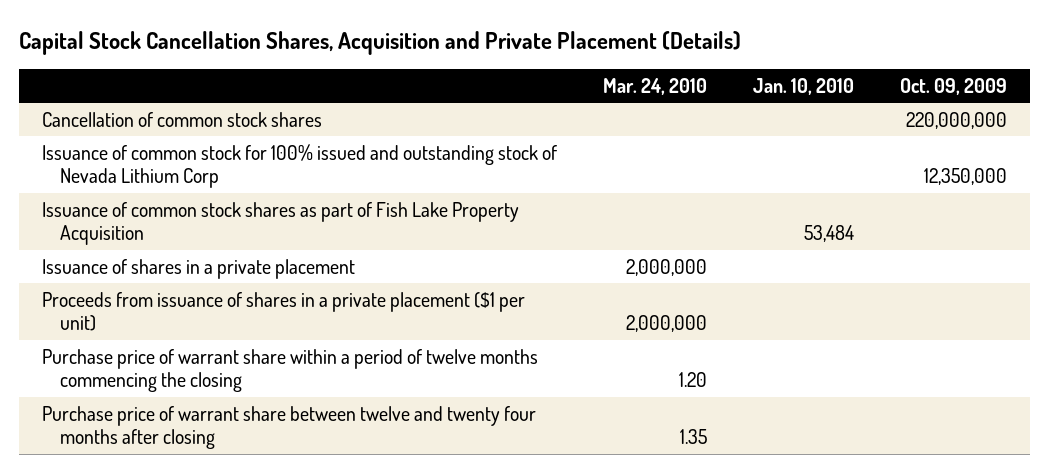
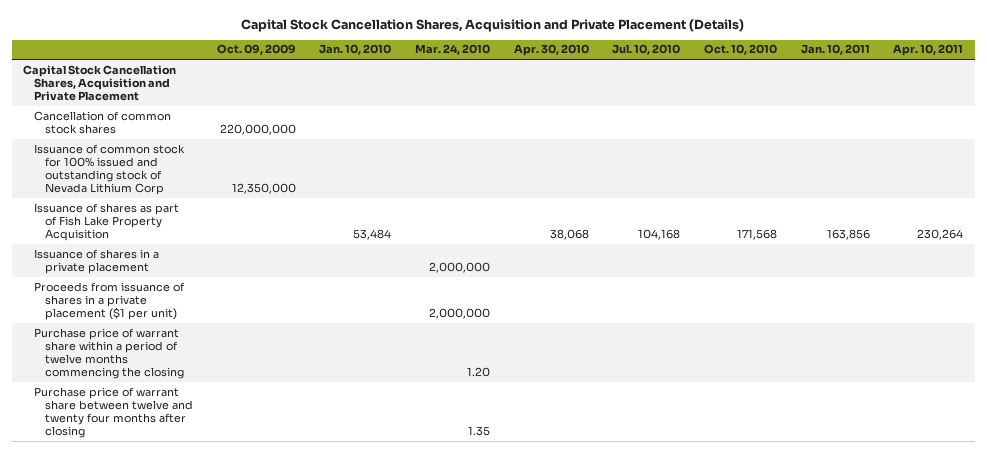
none -> [513,44,589,57] Apr. 30, 2010
none -> [612,44,681,56] Jul. 10, 2010
none -> [704,44,778,56] Oct. 10, 2010
none -> [800,44,870,56] Jan. 10, 2011
none -> [893,44,964,57] Apr. 10, 2011
none -> [23,64,177,102] Capital Stock Cancellation Shares, Acquisition and Private Placement
[42,201,520,246] Issuance of common stock shares as part of Fish Lake Property Acquisition -> [34,202,180,242] Issuance of shares as part of Fish Lake Property Acquisition

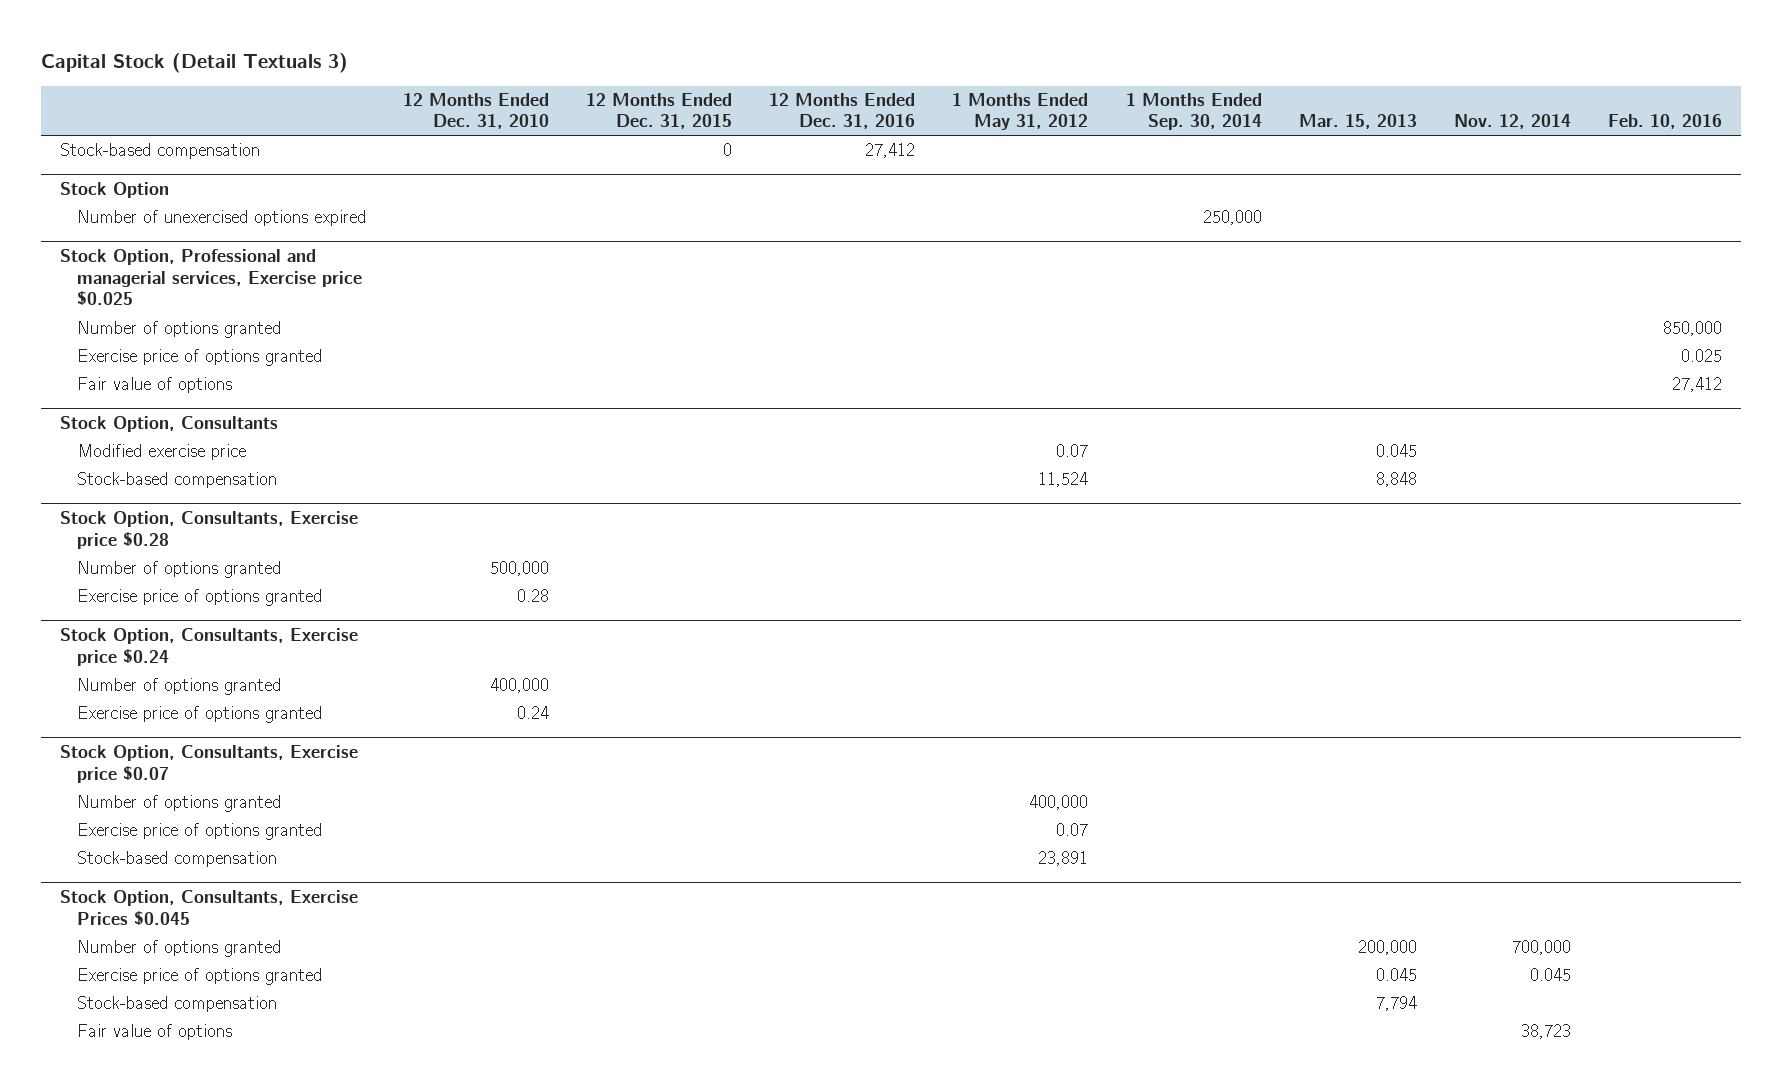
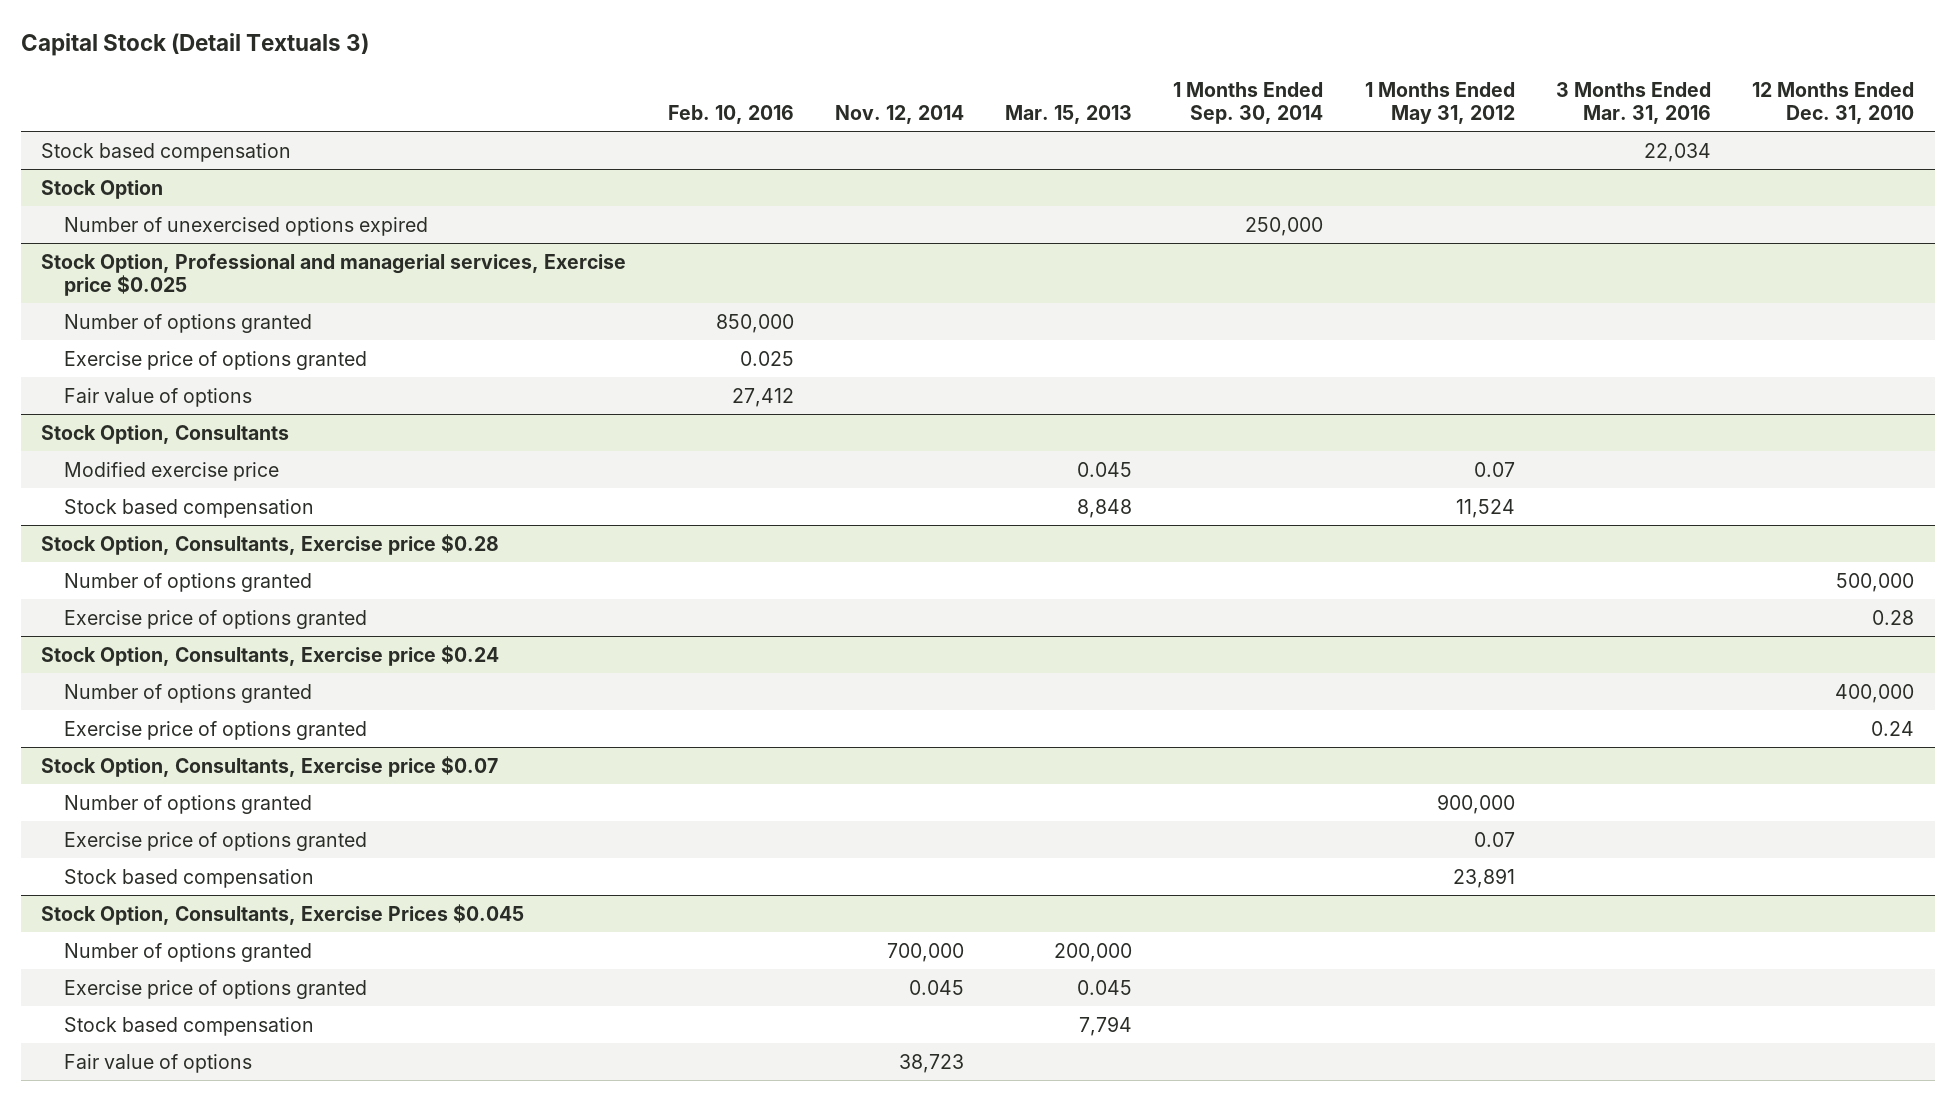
[585,92,732,130] 12 Months Ended Dec. 31, 2015 -> none
[769,92,916,130] 12 Months Ended Dec. 31, 2016 -> none
none -> [1555,81,1711,124] 3 Months Ended Mar. 31, 2016
[59,143,260,160] Stock-based compensation -> [41,142,292,162] Stock based compensation
[76,472,277,489] Stock-based compensation -> [63,498,314,518] Stock based compensation
[1029,795,1089,811] 400,000 -> [1436,793,1515,814] 900,000
[76,851,277,868] Stock-based compensation -> [63,868,314,888] Stock based compensation
[76,996,277,1013] Stock-based compensation -> [63,1016,314,1036] Stock based compensation

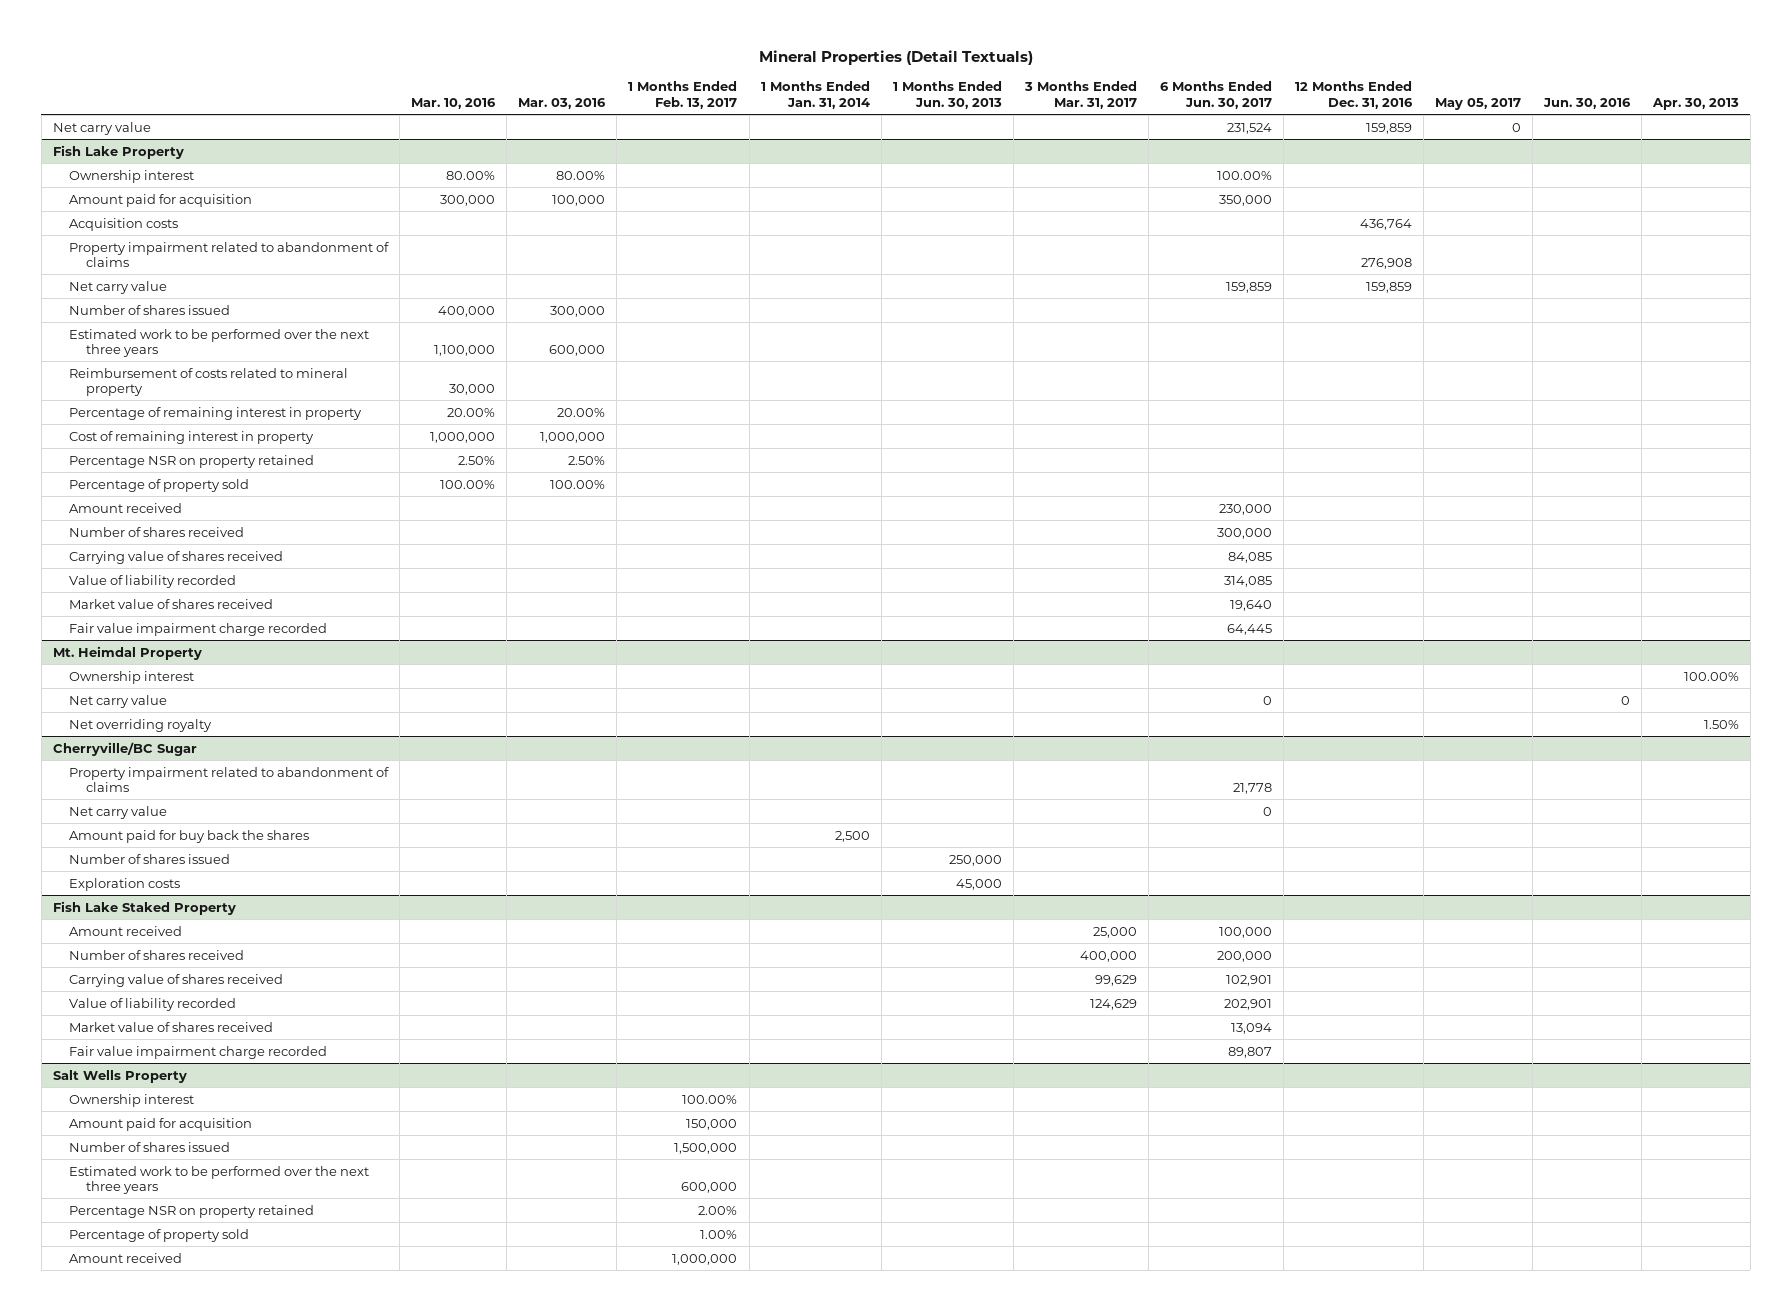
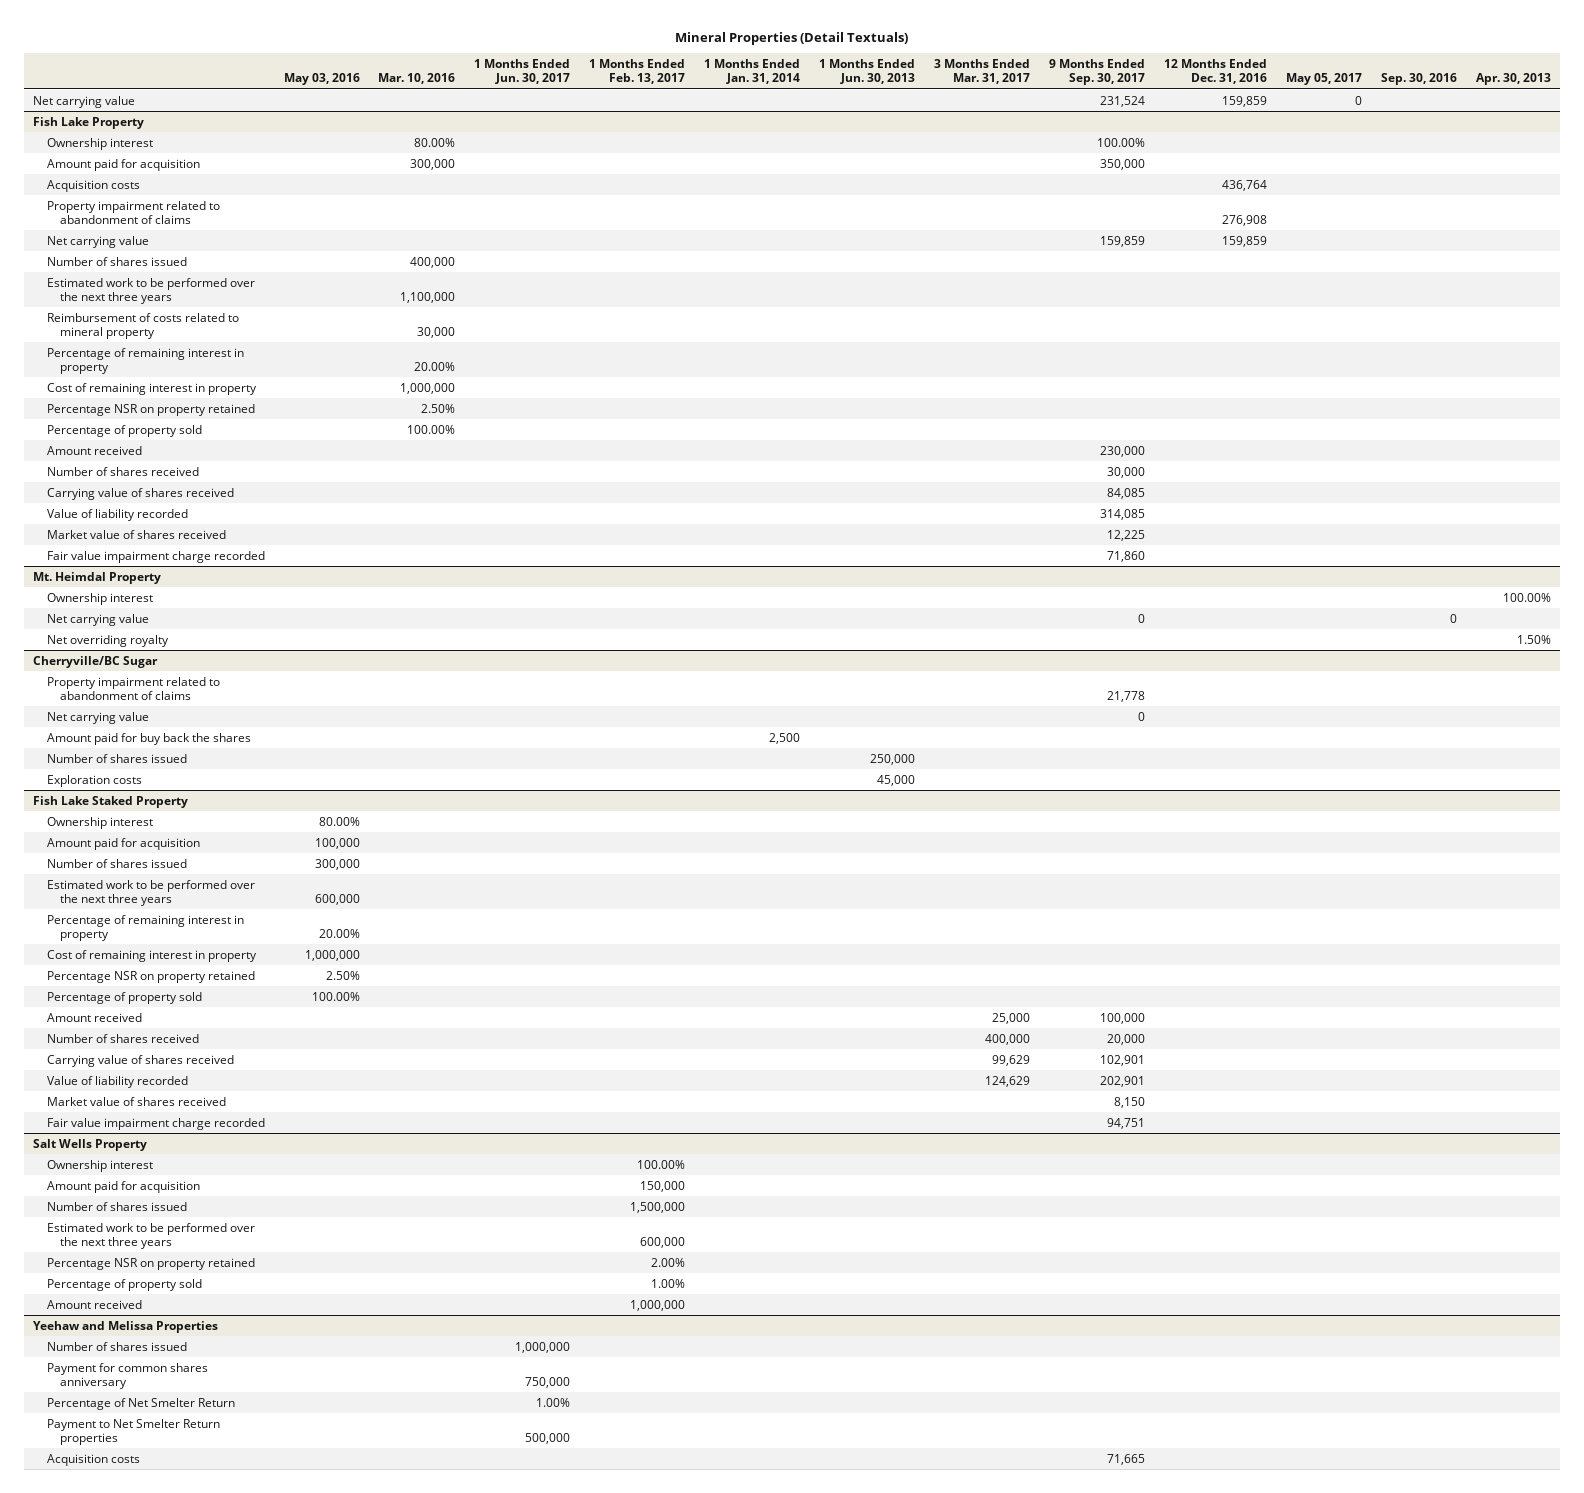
[518,97,607,109] Mar. 03, 2016 -> none
[1159,81,1272,109] 6 Months Ended Jun. 30, 2017 -> none
[1542,97,1631,109] Jun. 30, 2016 -> none
none -> [283,72,360,85] May 03, 2016
none -> [474,59,571,84] 1 Months Ended Jun. 30, 2017
none -> [1049,59,1146,85] 9 Months Ended Sep. 30, 2017
none -> [1380,72,1457,85] Sep. 30, 2016
[52,121,151,135] Net carry value -> [33,95,136,108] Net carrying value
[69,280,168,294] Net carry value -> [46,235,149,248] Net carrying value
[69,694,168,708] Net carry value -> [46,613,149,626] Net carrying value
[69,805,168,819] Net carry value -> [46,711,149,724] Net carrying value
none -> [46,816,153,829] Ownership interest
none -> [46,837,200,850] Amount paid for acquisition
none -> [46,858,187,868] Number of shares issued
none -> [46,879,255,906] Estimated work to be performed over the next three years
none -> [46,914,244,941] Percentage of remaining interest in property
none -> [46,949,257,962] Cost of remaining interest in property
none -> [46,970,255,983] Percentage NSR on property retained
none -> [46,991,202,1004] Percentage of property sold
none -> [33,1320,219,1333] Yeehaw and Melissa Properties
none -> [46,1341,187,1351] Number of shares issued
none -> [46,1362,208,1389] Payment for common shares anniversary
none -> [46,1397,235,1410] Percentage of Net Smelter Return
none -> [46,1418,220,1445] Payment to Net Smelter Return properties
none -> [46,1453,140,1466] Acquisition costs

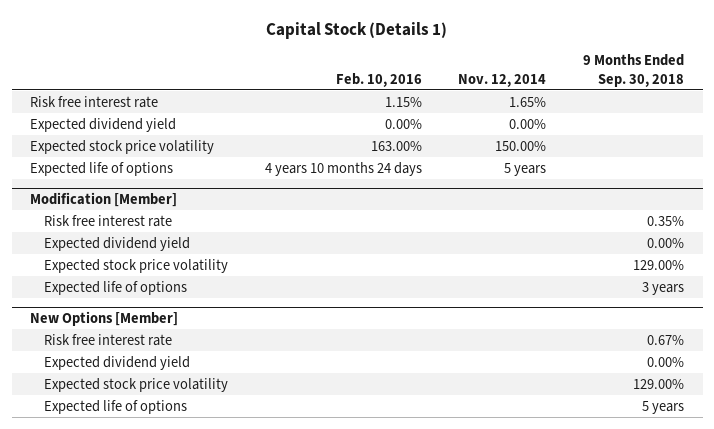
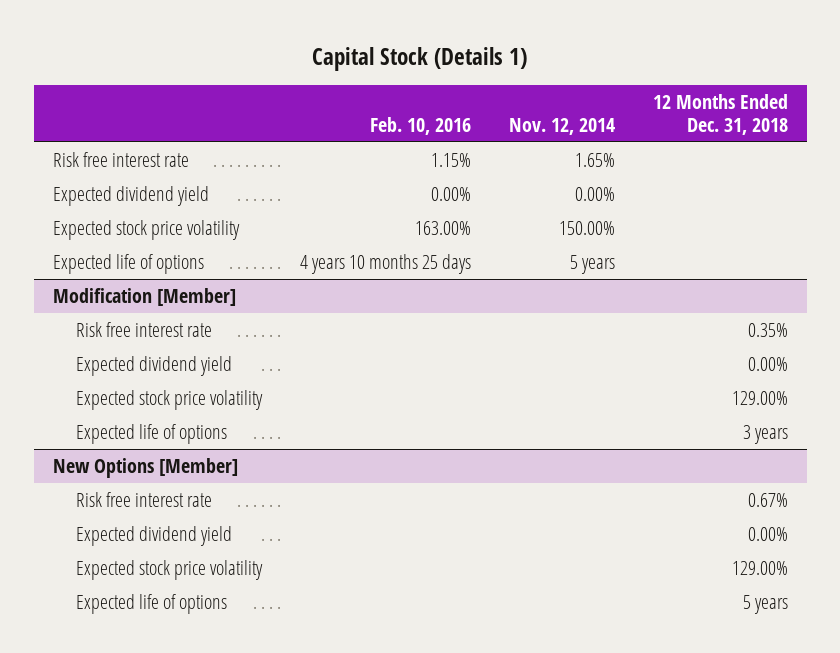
[583,54,685,87] 9 Months Ended Sep. 30, 2018 -> none
none -> [652,93,788,135] 12 Months Ended Dec. 31, 2018
[264,161,422,176] 4 years 10 months 24 days -> [299,253,471,274] 4 years 10 months 25 days

